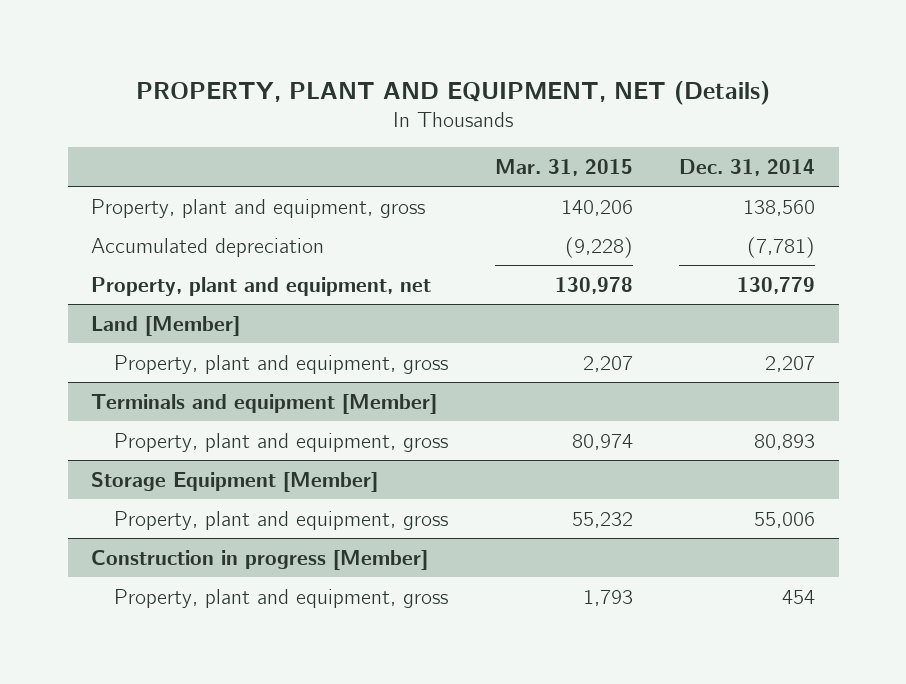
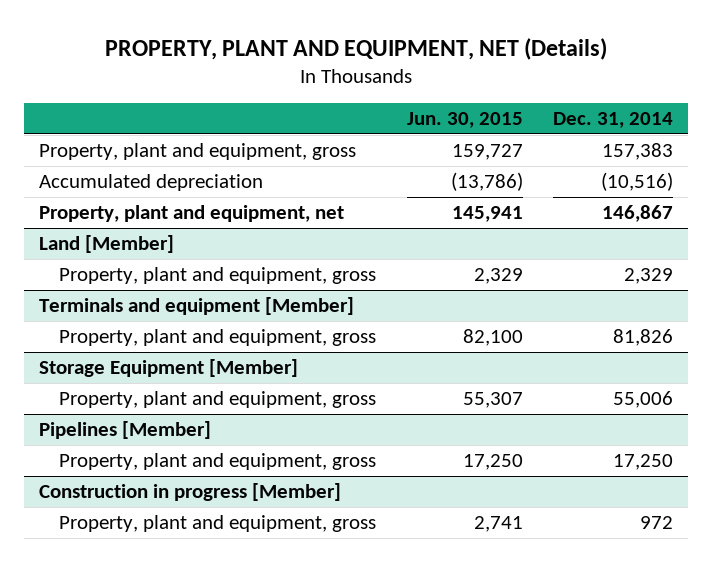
[494,158,633,176] Mar. 31, 2015 -> none
none -> [406,112,523,129] Jun. 30, 2015
[743,199,816,216] 138,560 -> [601,142,673,160] 157,383
[747,236,816,258] (7,781) -> [600,171,673,191] (10,516)
[737,276,816,294] 130,779 -> [601,204,673,222] 146,867
[765,355,816,372] 2,207 -> [623,267,673,284] 2,329
[754,433,816,450] 80,893 -> [612,328,673,346] 81,826
none -> [39,420,212,439] Pipelines [Member]
none -> [59,452,377,470] Property, plant and equipment, gross
[782,589,816,604] 454 -> [639,515,673,529] 972

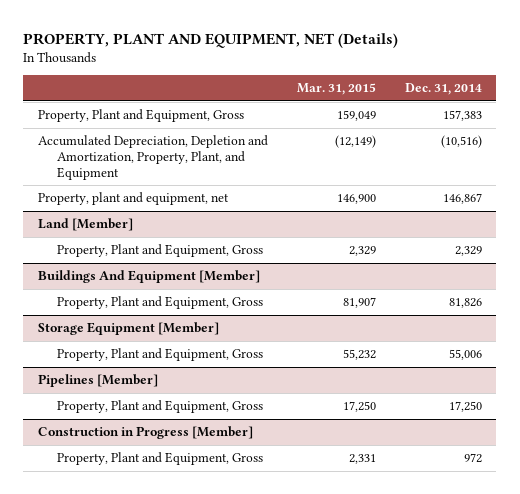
[406,112,523,129] Jun. 30, 2015 -> none
none -> [296,83,376,96] Mar. 31, 2015
[39,142,357,160] Property, plant and equipment, gross -> [37,109,244,123] Property, Plant and Equipment, Gross
[39,173,264,191] Accumulated depreciation -> [37,135,268,180] Accumulated Depreciation, Depletion and Amortization, Property, Plant, and Equipment
[59,266,377,284] Property, plant and equipment, gross -> [57,244,264,258] Property, Plant and Equipment, Gross
[39,296,355,315] Terminals and equipment [Member] -> [37,270,260,284] Buildings And Equipment [Member]
[59,328,377,346] Property, plant and equipment, gross -> [57,296,264,310] Property, Plant and Equipment, Gross
[59,390,377,408] Property, plant and equipment, gross -> [57,348,264,362] Property, Plant and Equipment, Gross
[59,452,377,470] Property, plant and equipment, gross -> [57,400,264,414] Property, Plant and Equipment, Gross
[39,482,342,501] Construction in progress [Member] -> [37,426,253,440] Construction in Progress [Member]
[59,514,377,532] Property, plant and equipment, gross -> [57,452,264,466] Property, Plant and Equipment, Gross

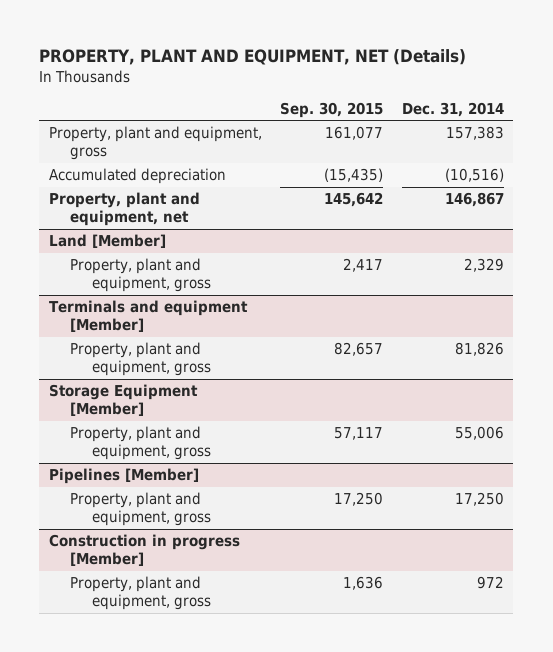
[296,83,376,96] Mar. 31, 2015 -> none
none -> [280,101,384,118] Sep. 30, 2015
[37,109,244,123] Property, Plant and Equipment, Gross -> [48,126,262,161] Property, plant and equipment, gross
[37,135,268,180] Accumulated Depreciation, Depletion and Amortization, Property, Plant, and Equipment -> [48,168,226,185] Accumulated depreciation
[57,244,264,258] Property, Plant and Equipment, Gross -> [70,258,211,293] Property, plant and equipment, gross
[37,270,260,284] Buildings And Equipment [Member] -> [48,300,248,333] Terminals and equipment [Member]
[57,296,264,310] Property, Plant and Equipment, Gross -> [70,342,211,377] Property, plant and equipment, gross
[57,348,264,362] Property, Plant and Equipment, Gross -> [70,426,211,461] Property, plant and equipment, gross
[57,400,264,414] Property, Plant and Equipment, Gross -> [70,492,211,527] Property, plant and equipment, gross
[37,426,253,440] Construction in Progress [Member] -> [48,534,240,567] Construction in progress [Member]
[57,452,264,466] Property, Plant and Equipment, Gross -> [70,576,211,611] Property, plant and equipment, gross

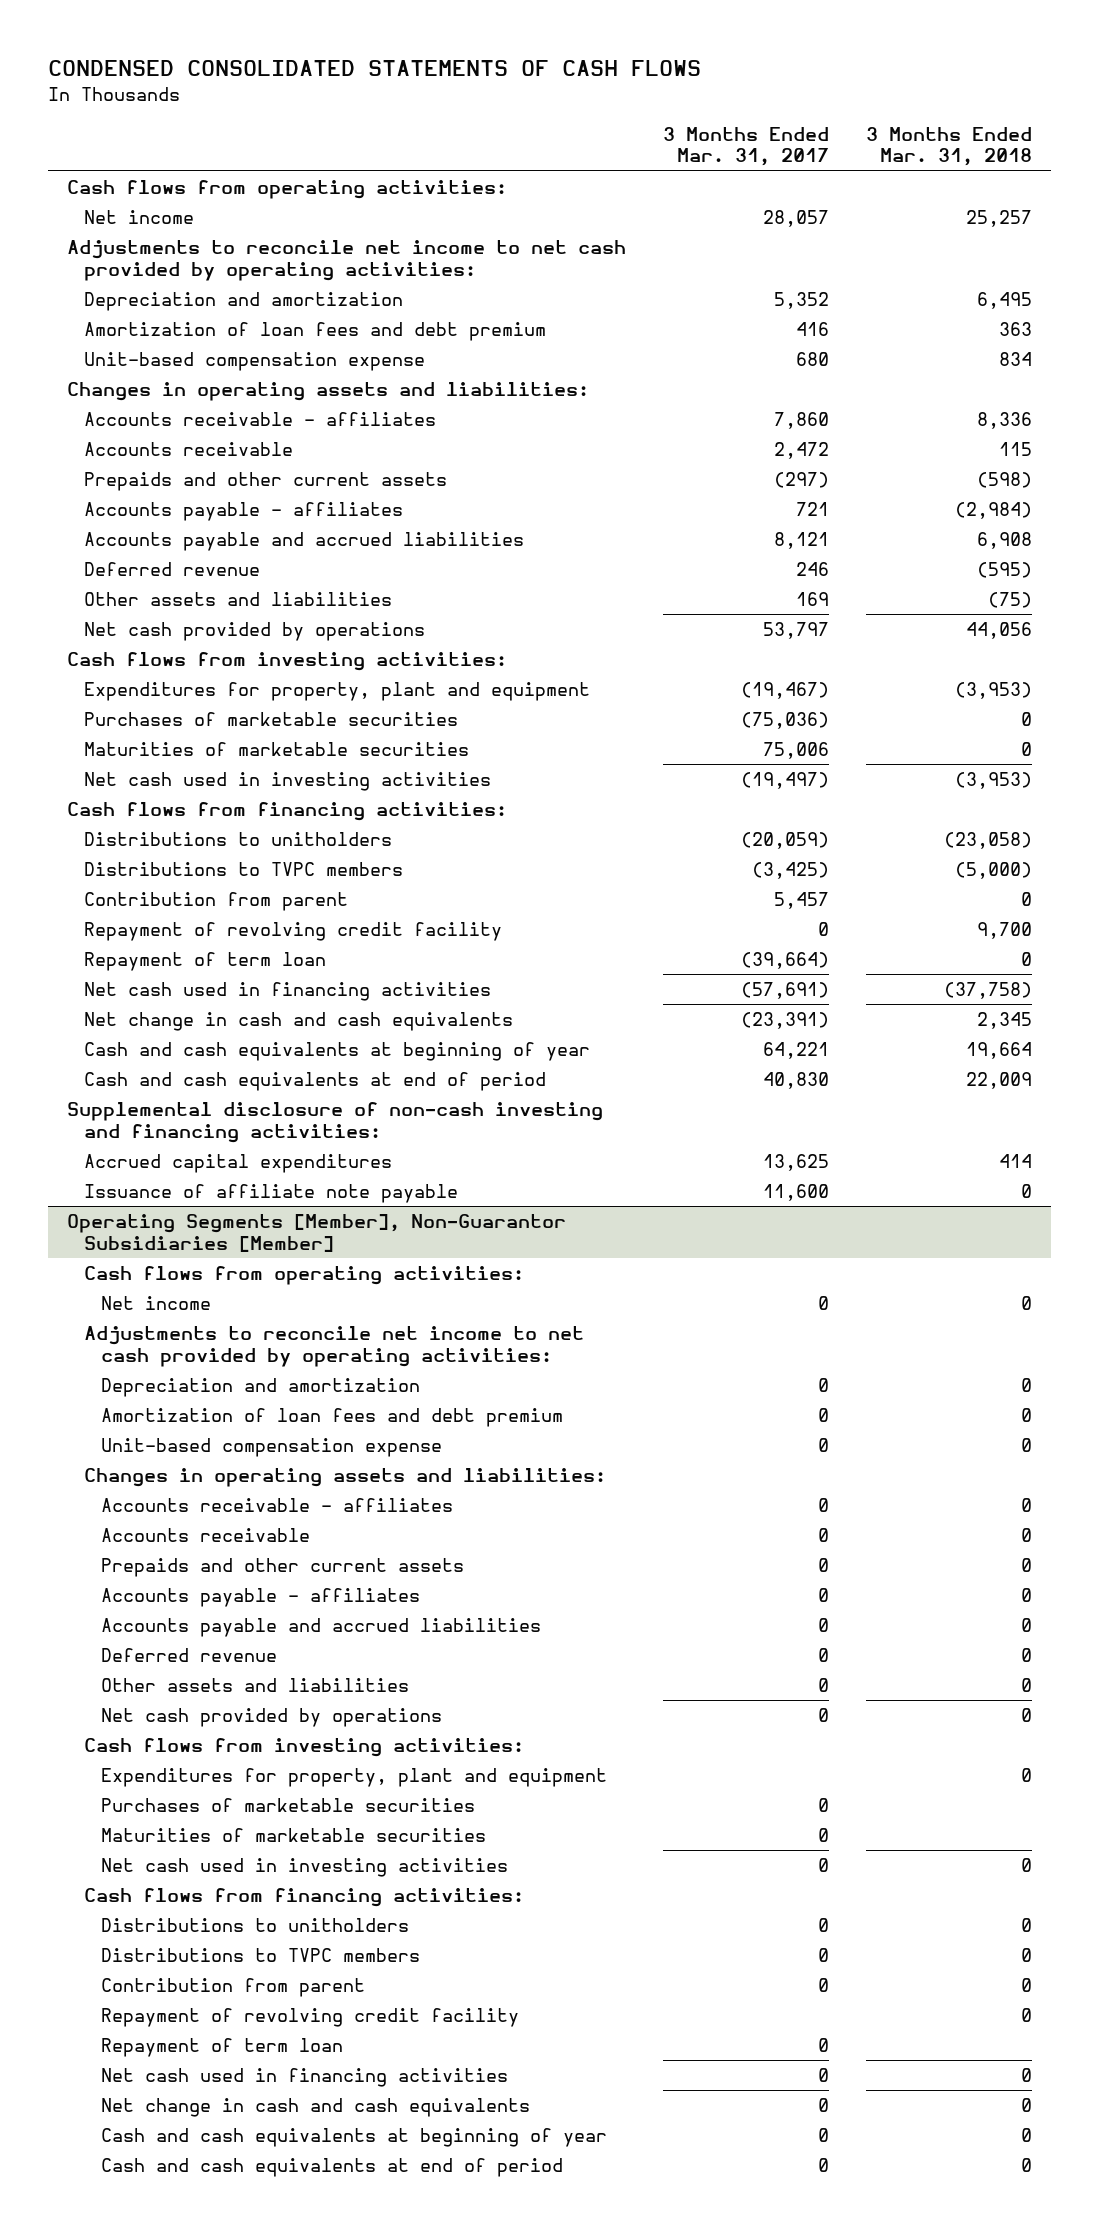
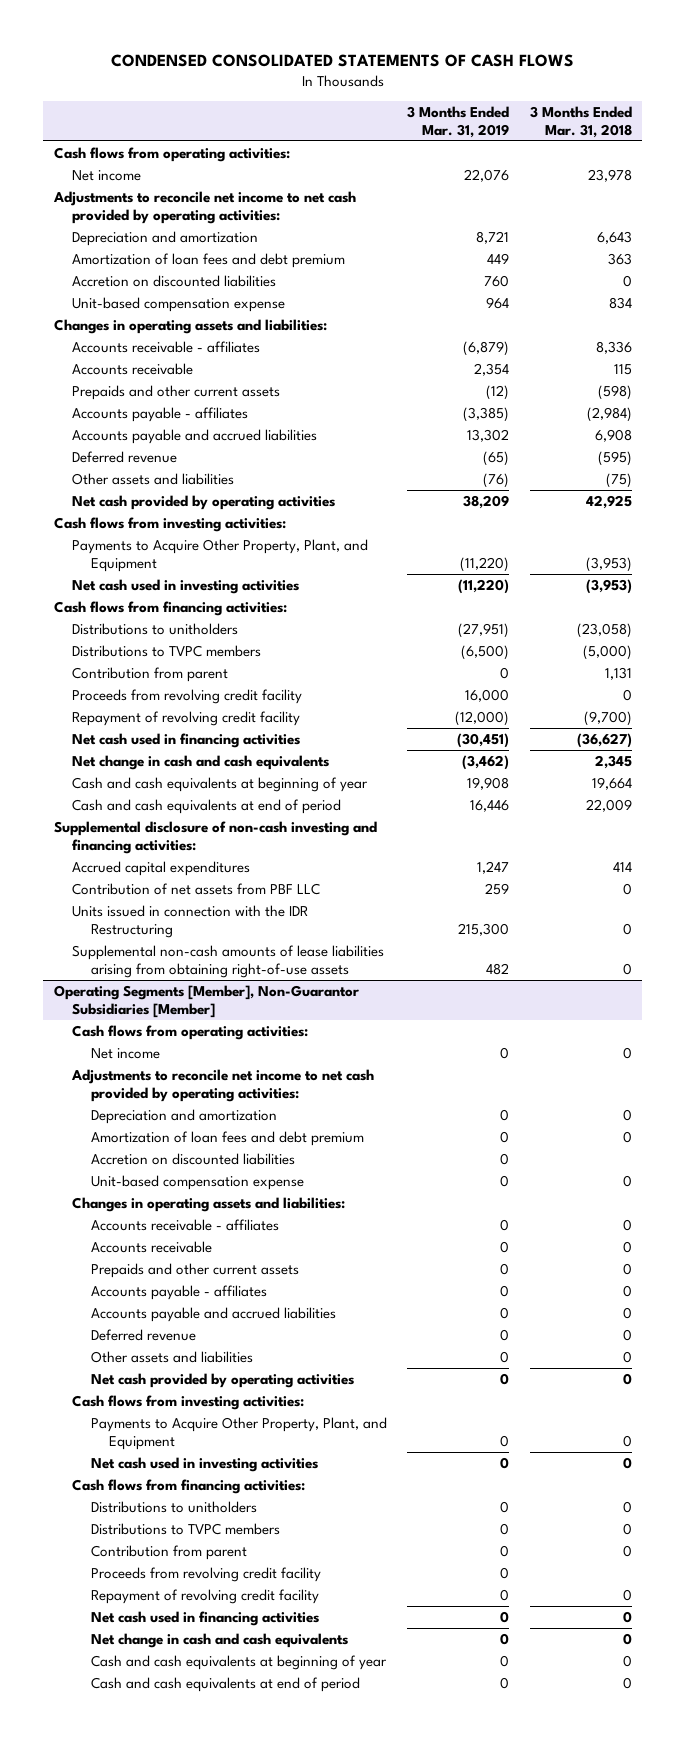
[662,126,829,167] 3 Months Ended Mar. 31, 2017 -> none
none -> [407,105,510,138] 3 Months Ended Mar. 31, 2019
[966,210,1033,228] 25,257 -> [587,168,632,182] 23,978
[977,292,1033,310] 6,495 -> [596,230,632,244] 6,643
none -> [72,274,277,287] Accretion on discounted liabilities
[83,622,425,642] Net cash provided by operations -> [72,494,336,510] Net cash provided by operating activities
[966,622,1033,640] 44,056 -> [585,494,632,509] 42,925
[83,712,458,727] Purchases of marketable securities -> none
[83,742,469,757] Maturities of marketable securities -> none
[83,682,590,702] Expenditures for property, plant and equipment -> [72,538,369,572] Payments to Acquire Other Property, Plant, and Equipment
[83,952,326,972] Repayment of term loan -> none
[1021,892,1033,907] 0 -> [604,666,632,680] 1,131
none -> [72,688,303,704] Proceeds from revolving credit facility
[977,922,1033,940] 9,700 -> [583,710,632,726] (9,700)
[944,982,1033,1000] (37,758) -> [576,732,632,748] (36,627)
[83,1184,458,1204] Issuance of affiliate note payable -> none
none -> [72,882,321,895] Contribution of net assets from PBF LLC
none -> [72,904,309,938] Units issued in connection with the IDR Restructuring
none -> [72,944,385,978] Supplemental non-cash amounts of lease liabilities arising from obtaining right-of-use assets
none -> [90,1152,295,1165] Accretion on discounted liabilities
[101,1708,443,1728] Net cash provided by operations -> [90,1372,354,1388] Net cash provided by operating activities
[101,1798,476,1813] Purchases of marketable securities -> none
[101,1828,487,1843] Maturities of marketable securities -> none
[101,1768,608,1788] Expenditures for property, plant and equipment -> [90,1416,387,1450] Payments to Acquire Other Property, Plant, and Equipment
none -> [90,1566,321,1582] Proceeds from revolving credit facility
[101,2038,344,2058] Repayment of term loan -> none

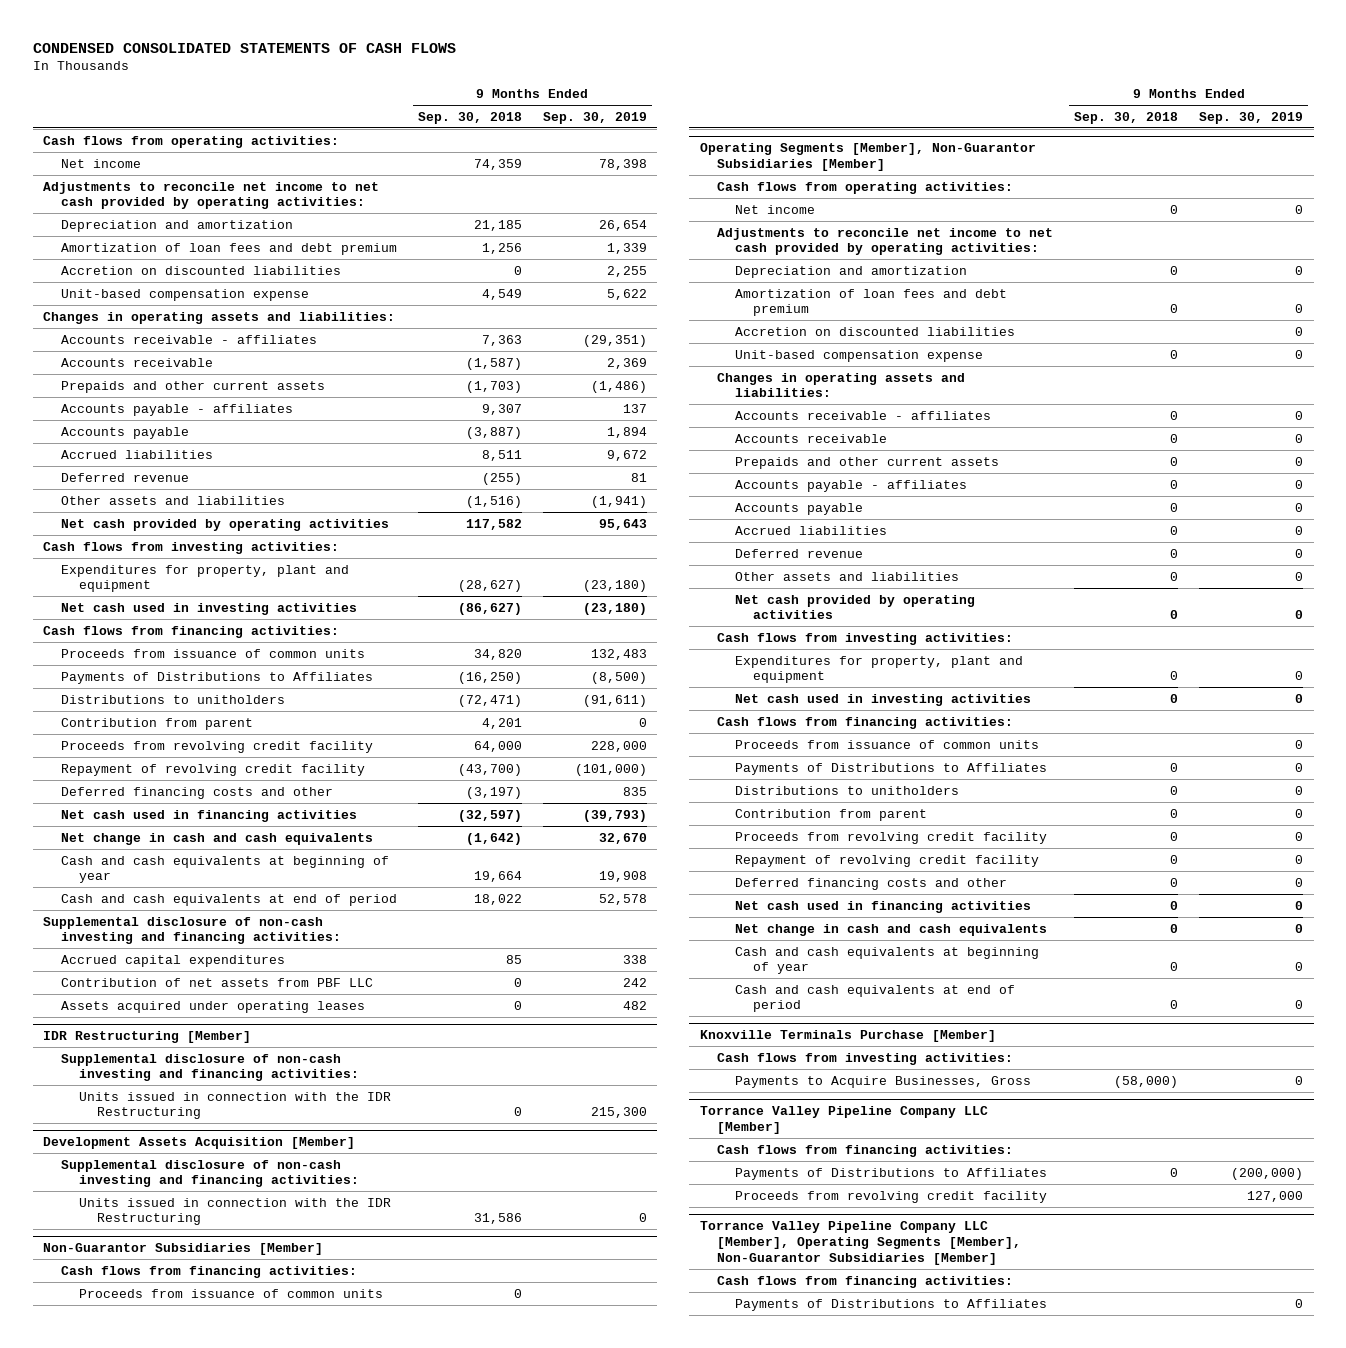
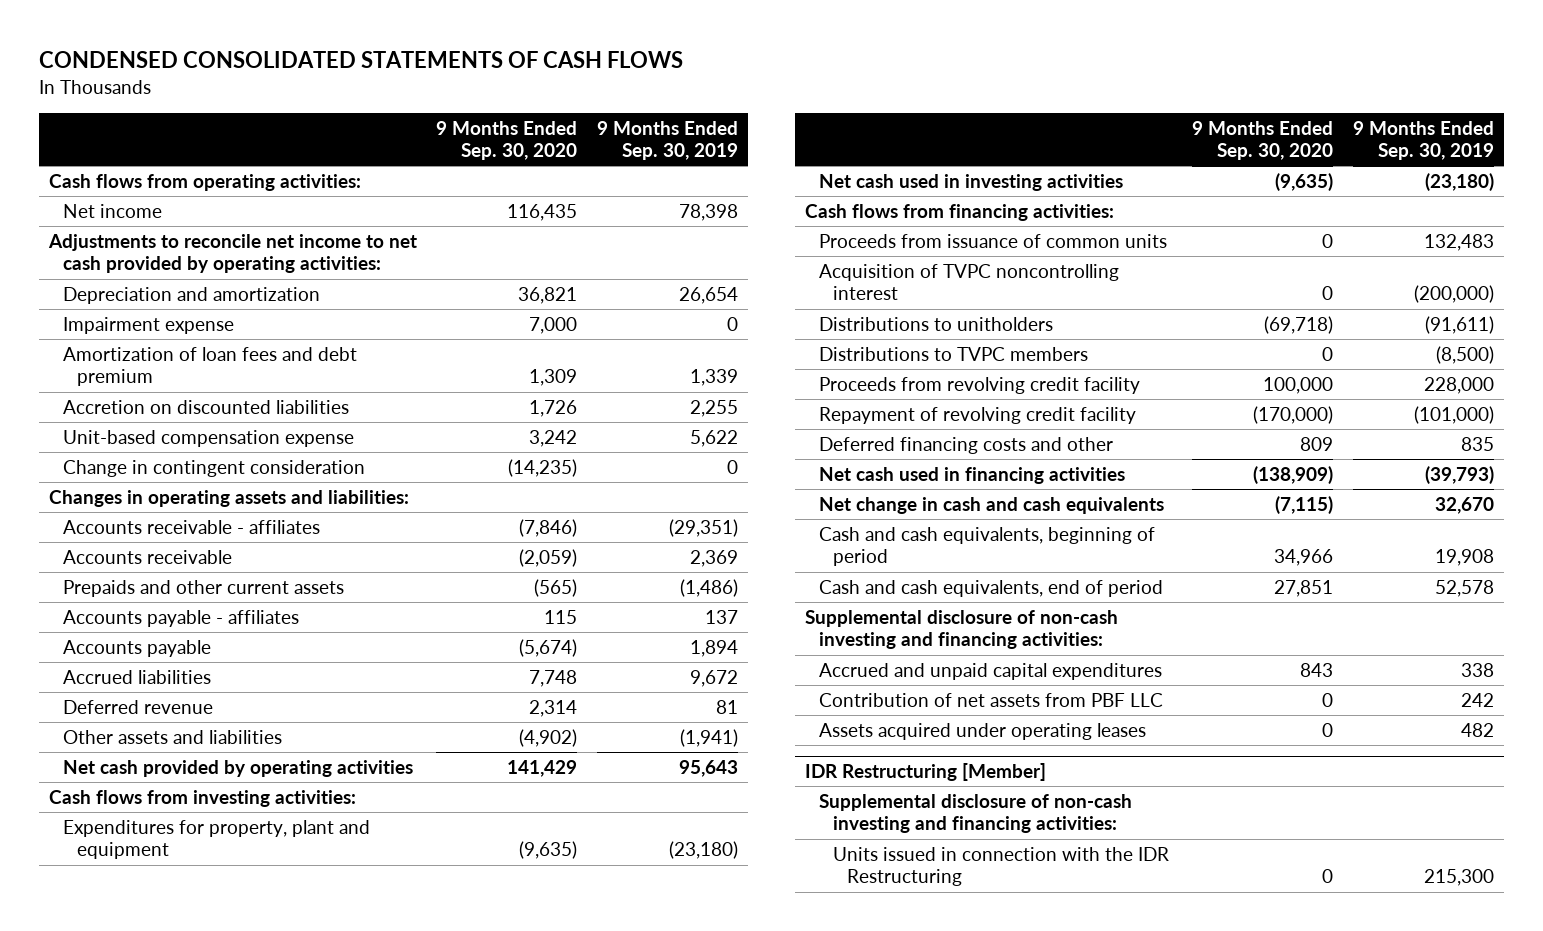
[417,111,522,124] Sep. 30, 2018 -> none
none -> [436,120,578,161] 9 Months Ended Sep. 30, 2020
none -> [63,316,235,334] Impairment expense
none -> [63,459,366,477] Change in contingent consideration
[60,671,373,684] Payments of Distributions to Affiliates -> none
none -> [819,263,1120,301] Acquisition of TVPC noncontrolling interest
[60,717,253,730] Contribution from parent -> none
none -> [819,346,1089,361] Distributions to TVPC members
[60,855,389,884] Cash and cash equivalents at beginning of year -> [819,526,1156,567] Cash and cash equivalents, beginning of period
[60,893,397,906] Cash and cash equivalents at end of period -> [819,579,1164,597] Cash and cash equivalents, end of period
[60,954,285,967] Accrued capital expenditures -> [819,662,1163,680] Accrued and unpaid capital expenditures
[43,1137,356,1150] Development Assets Acquisition [Member] -> none
[60,1159,359,1188] Supplemental disclosure of non-cash investing and financing activities: -> none
[78,1197,391,1226] Units issued in connection with the IDR Restructuring -> none
[43,1243,324,1256] Non-Guarantor Subsidiaries [Member] -> none
[60,1265,357,1278] Cash flows from financing activities: -> none
[78,1288,383,1298] Proceeds from issuance of common units -> none
[699,143,1036,172] Operating Segments [Member], Non-Guarantor Subsidiaries [Member] -> none
[717,181,1014,194] Cash flows from operating activities: -> none
[735,204,816,214] Net income -> none
[717,227,1054,256] Adjustments to reconcile net income to net cash provided by operating activities: -> none
[735,265,968,278] Depreciation and amortization -> none
[735,288,1008,317] Amortization of loan fees and debt premium -> none
[735,326,1016,336] Accretion on discounted liabilities -> none
[735,349,984,362] Unit-based compensation expense -> none
[717,372,966,398] Changes in operating assets and liabilities: -> none
[735,410,992,420] Accounts receivable - affiliates -> none
[735,433,888,443] Accounts receivable -> none
[735,456,1000,469] Prepaids and other current assets -> none
[735,479,968,492] Accounts payable - affiliates -> none
[735,502,864,515] Accounts payable -> none
[735,525,888,535] Accrued liabilities -> none
[735,548,864,558] Deferred revenue -> none
[735,571,960,581] Other assets and liabilities -> none
[735,594,976,620] Net cash provided by operating activities -> none
[717,632,1014,645] Cash flows from investing activities: -> none
[735,655,1024,684] Expenditures for property, plant and equipment -> none
[735,693,1032,706] Net cash used in investing activities -> none
[717,716,1014,729] Cash flows from financing activities: -> none
[735,739,1040,749] Proceeds from issuance of common units -> none
[735,762,1048,775] Payments of Distributions to Affiliates -> none
[735,785,960,795] Distributions to unitholders -> none
[735,808,928,821] Contribution from parent -> none
[735,831,1048,844] Proceeds from revolving credit facility -> none
[735,854,1040,867] Repayment of revolving credit facility -> none
[735,877,1008,890] Deferred financing costs and other -> none
[735,900,1032,913] Net cash used in financing activities -> none
[735,923,1048,936] Net change in cash and cash equivalents -> none
[735,946,1040,975] Cash and cash equivalents at beginning of year -> none
[735,984,1016,1013] Cash and cash equivalents at end of period -> none
[699,1030,996,1043] Knoxville Terminals Purchase [Member] -> none
[717,1052,1014,1065] Cash flows from investing activities: -> none
[735,1075,1032,1088] Payments to Acquire Businesses, Gross -> none
[699,1106,988,1135] Torrance Valley Pipeline Company LLC [Member] -> none
[717,1144,1014,1157] Cash flows from financing activities: -> none
[735,1167,1048,1180] Payments of Distributions to Affiliates -> none
[735,1190,1048,1203] Proceeds from revolving credit facility -> none
[699,1221,1022,1265] Torrance Valley Pipeline Company LLC [Member], Operating Segments [Member], Non-Guarantor Subsidiaries [Member] -> none
[717,1275,1014,1288] Cash flows from financing activities: -> none
[735,1298,1048,1311] Payments of Distributions to Affiliates -> none

